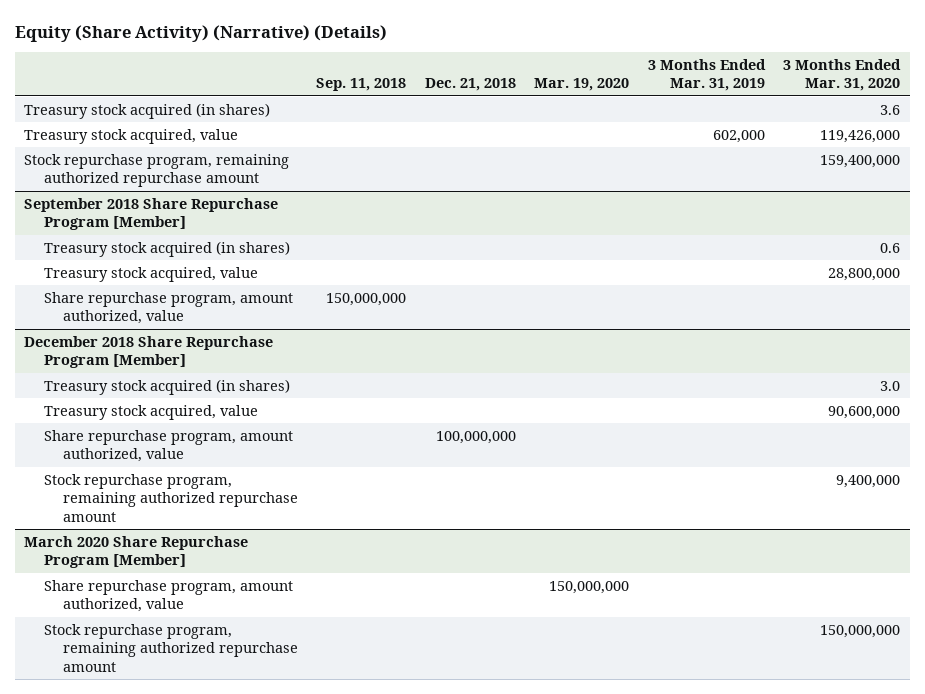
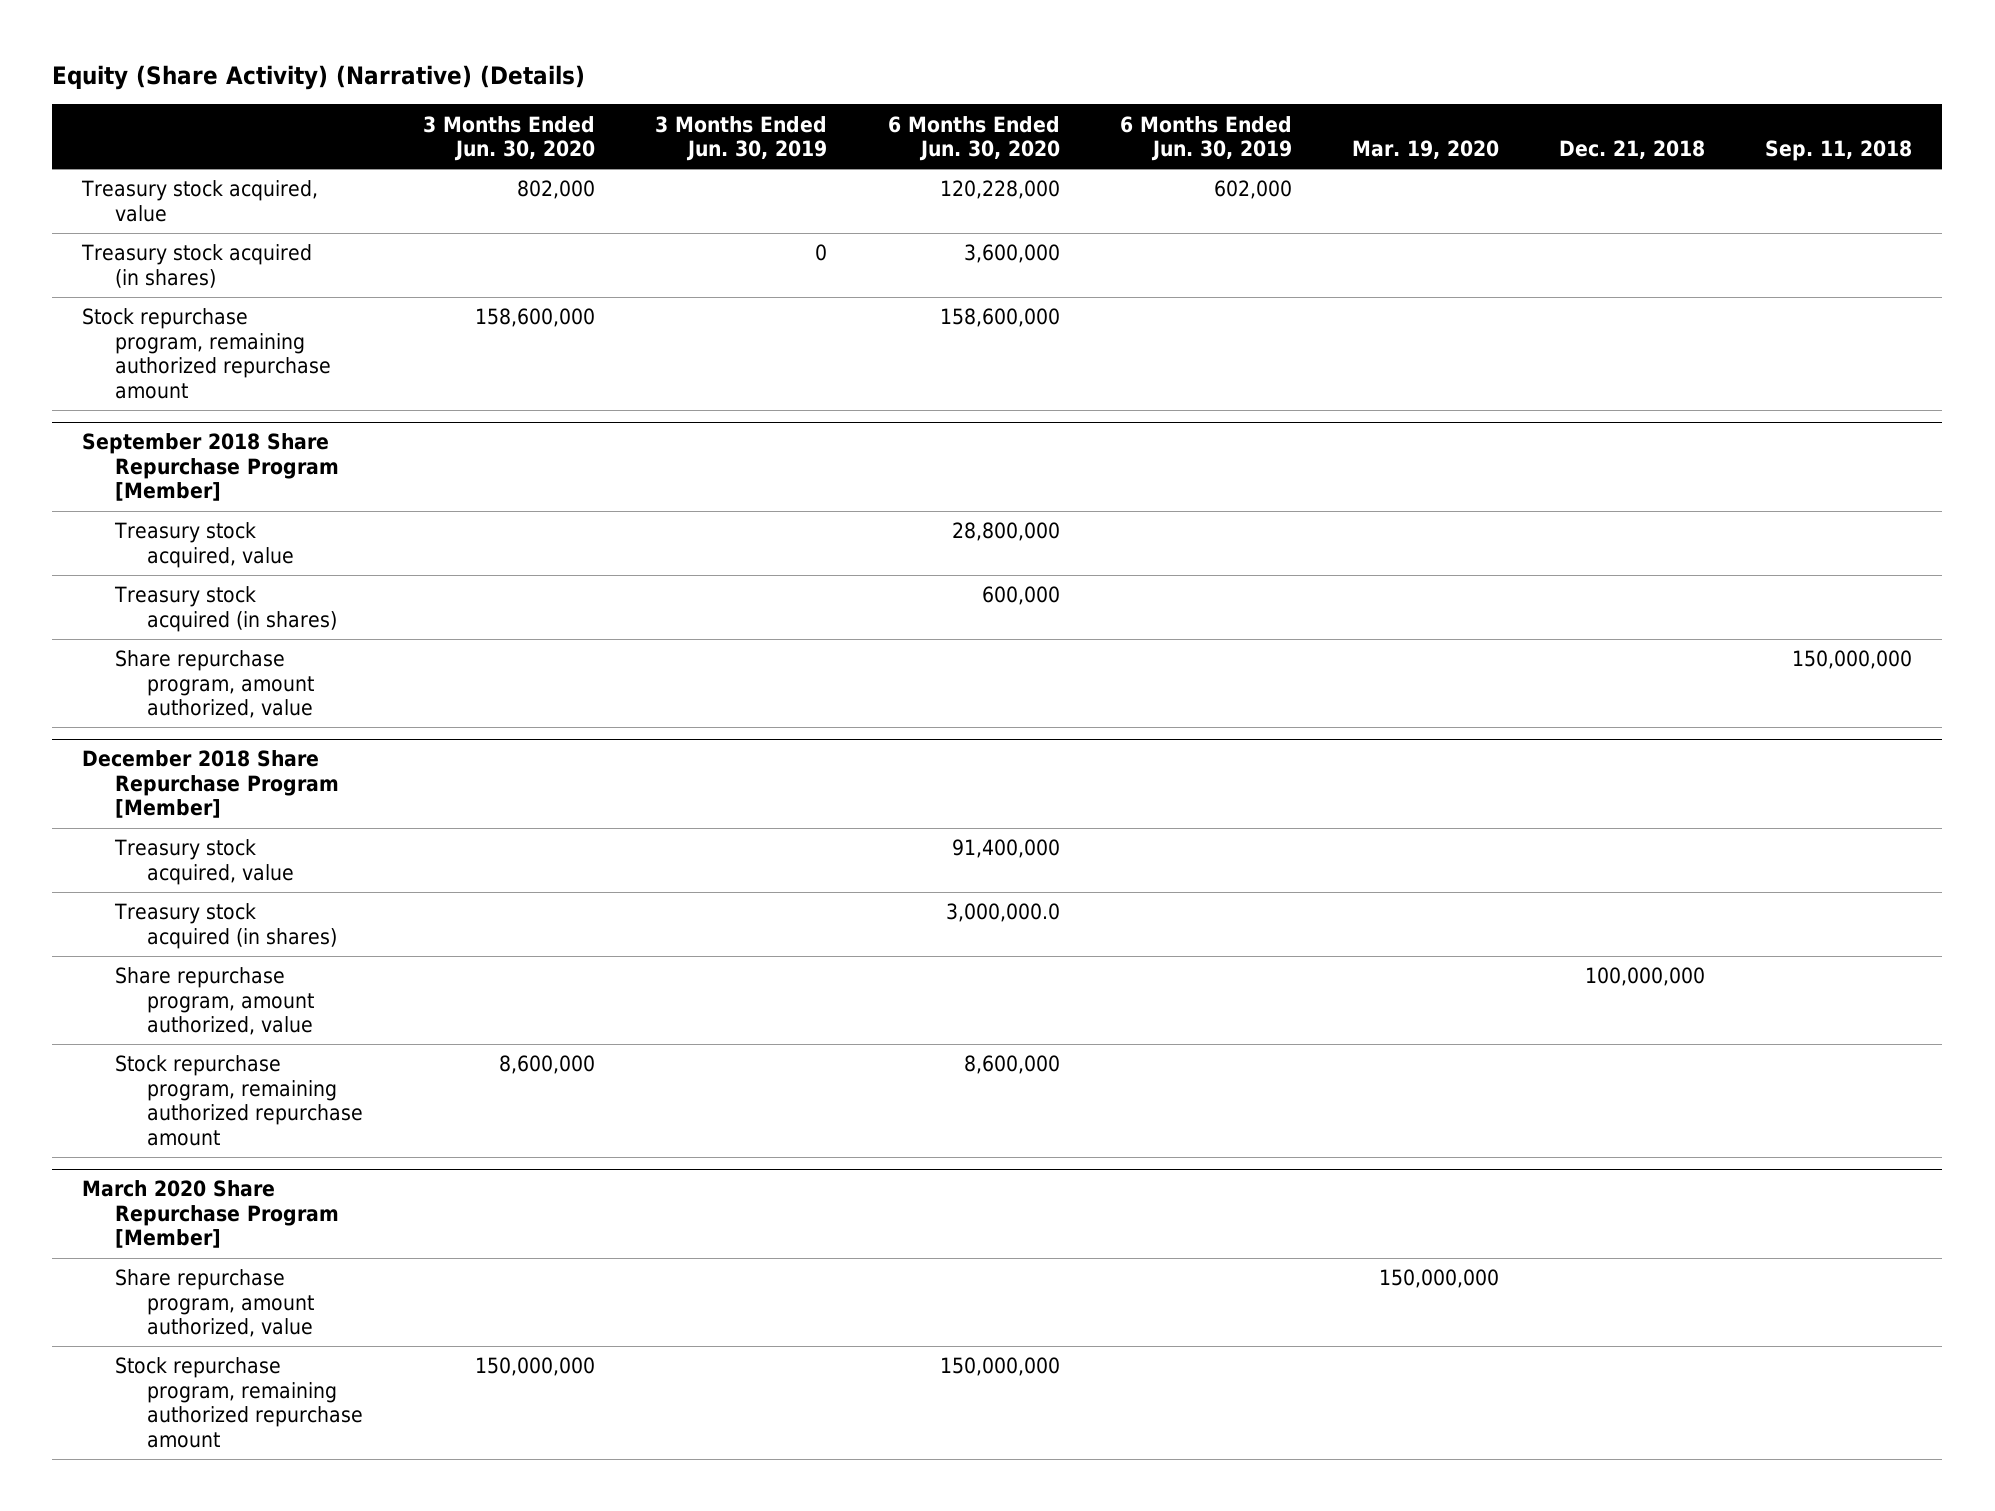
[647,58,766,92] 3 Months Ended Mar. 31, 2019 -> none
[783,58,902,92] 3 Months Ended Mar. 31, 2020 -> none
none -> [423,115,596,162] 3 Months Ended Jun. 30, 2020
none -> [655,115,828,162] 3 Months Ended Jun. 30, 2019
none -> [887,115,1060,162] 6 Months Ended Jun. 30, 2020
none -> [1119,115,1292,162] 6 Months Ended Jun. 30, 2019
[24,102,271,119] Treasury stock acquired (in shares) -> [81,244,313,288] Treasury stock acquired (in shares)
[43,240,290,257] Treasury stock acquired (in shares) -> [113,586,338,632] Treasury stock acquired (in shares)
[43,378,290,395] Treasury stock acquired (in shares) -> [113,903,338,949] Treasury stock acquired (in shares)

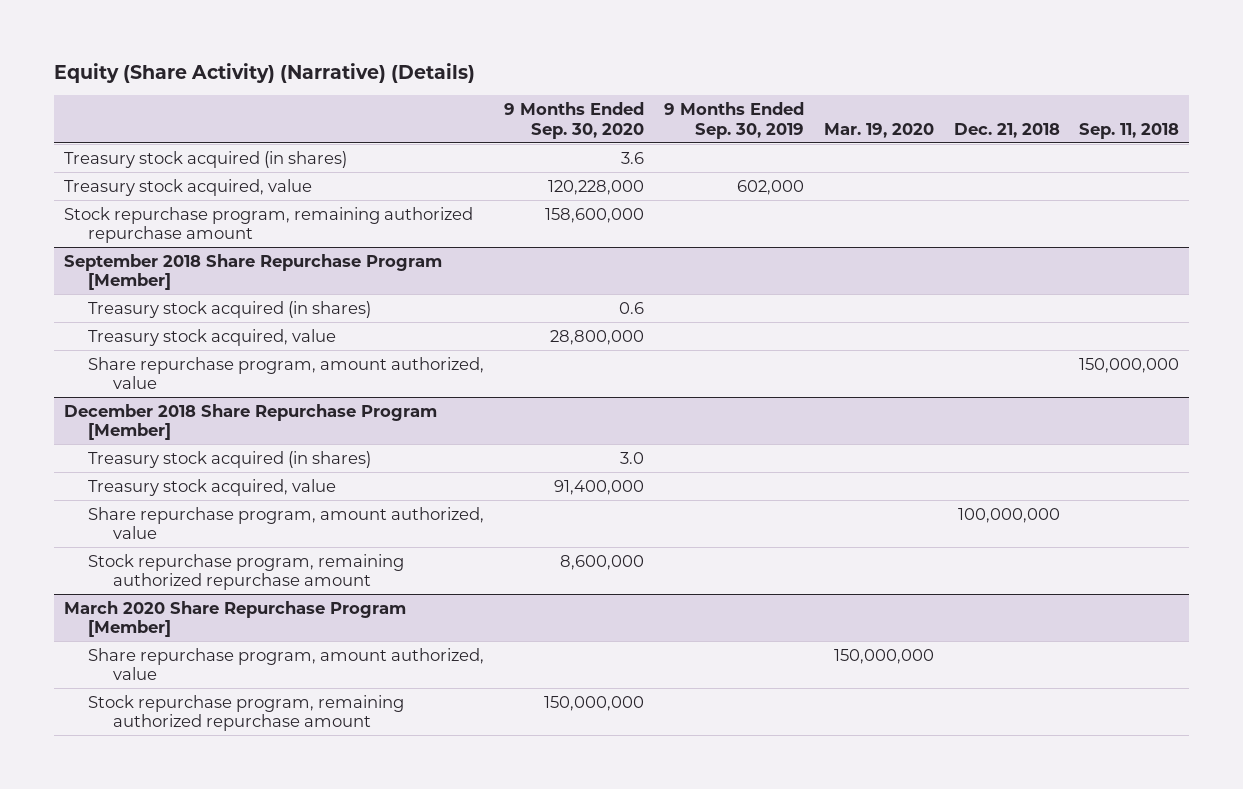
[423,115,596,162] 3 Months Ended Jun. 30, 2020 -> none
[655,115,828,162] 3 Months Ended Jun. 30, 2019 -> none
[887,115,1060,162] 6 Months Ended Jun. 30, 2020 -> none
[1119,115,1292,162] 6 Months Ended Jun. 30, 2019 -> none
none -> [504,102,645,139] 9 Months Ended Sep. 30, 2020
none -> [663,102,804,139] 9 Months Ended Sep. 30, 2019
[81,180,319,222] Treasury stock acquired, value -> [63,178,312,196] Treasury stock acquired, value
[113,522,295,568] Treasury stock acquired, value -> [88,328,337,346] Treasury stock acquired, value
[113,839,295,885] Treasury stock acquired, value -> [88,478,337,496] Treasury stock acquired, value

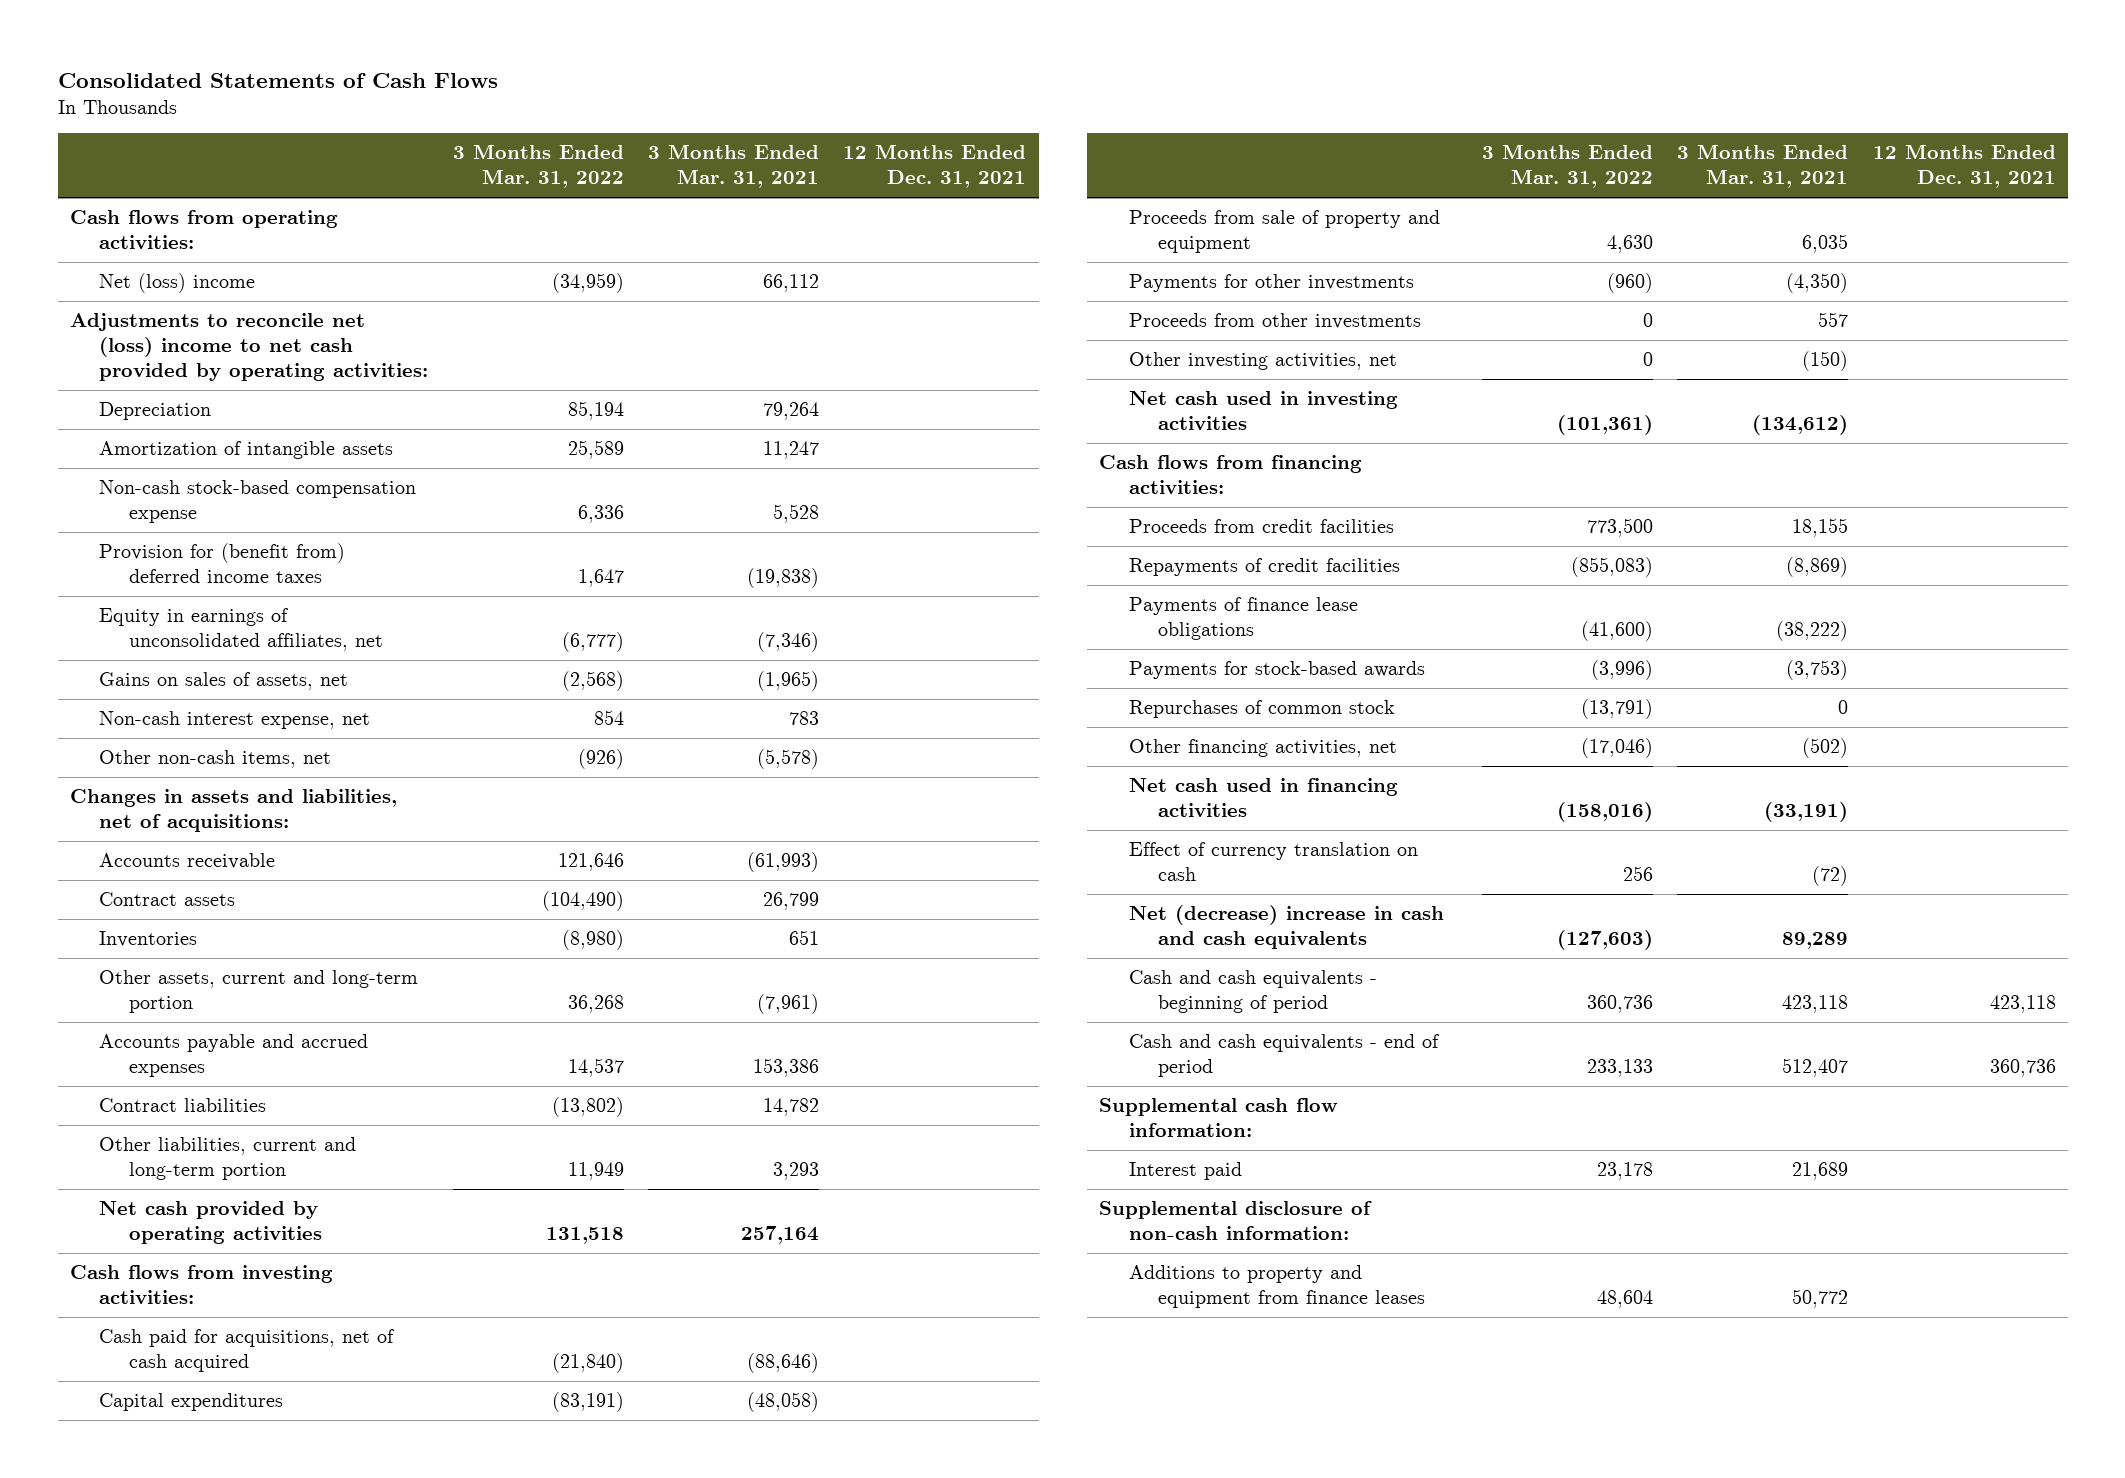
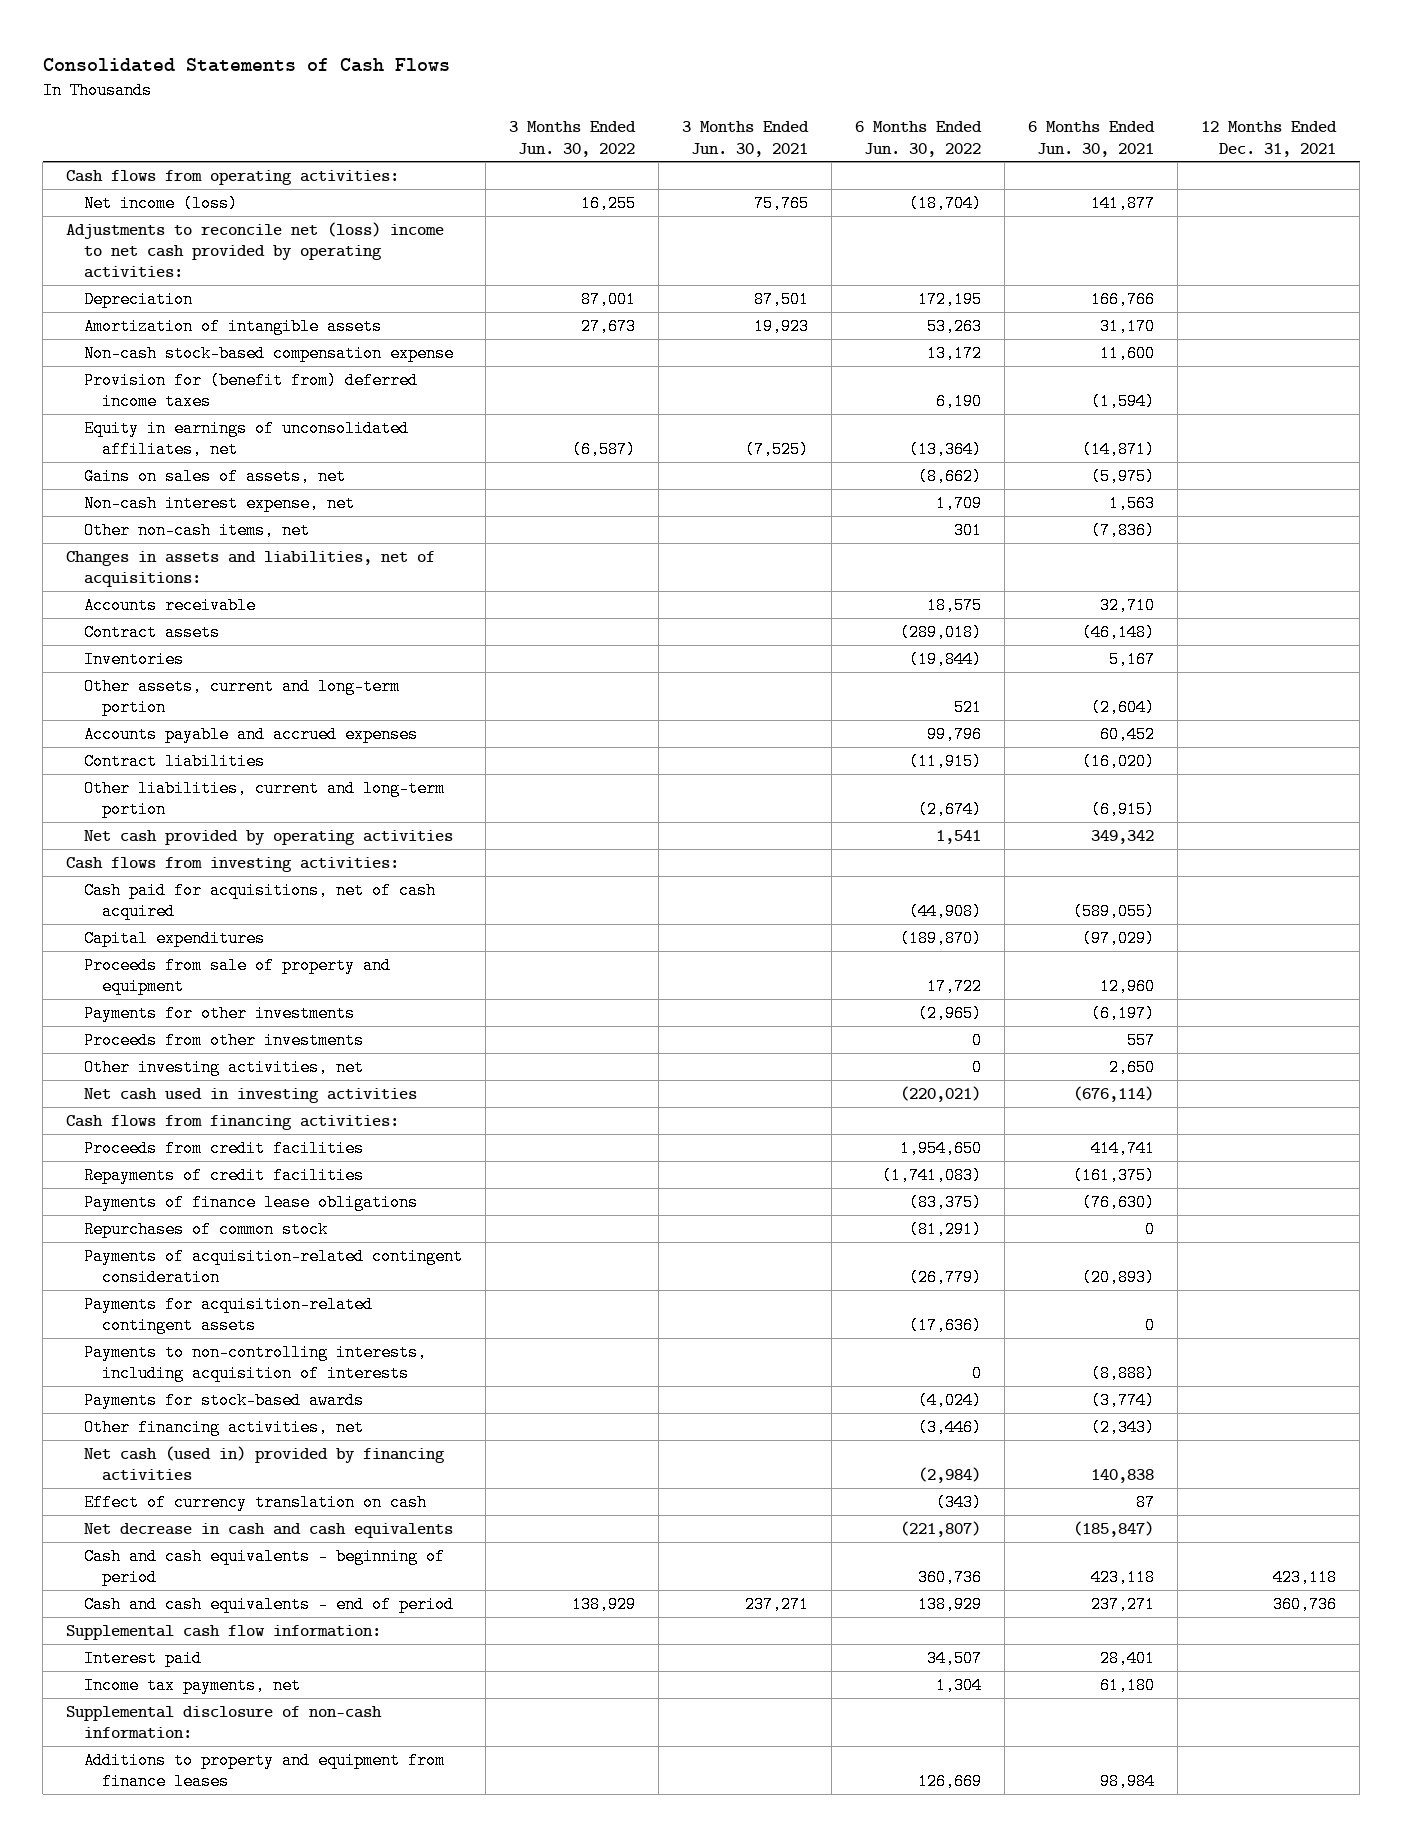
[452,144,624,189] 3 Months Ended Mar. 31, 2022 -> none
[648,144,820,189] 3 Months Ended Mar. 31, 2021 -> none
none -> [509,121,637,157] 3 Months Ended Jun. 30, 2022
none -> [682,121,810,157] 3 Months Ended Jun. 30, 2021
none -> [855,121,983,157] 6 Months Ended Jun. 30, 2022
none -> [1028,121,1156,157] 6 Months Ended Jun. 30, 2021
[99,273,256,294] Net (loss) income -> [84,194,239,212] Net income (loss)
none -> [84,1247,464,1287] Payments of acquisition-related contingent consideration
none -> [84,1295,374,1335] Payments for acquisition-related contingent assets
none -> [84,1343,428,1383] Payments to non-controlling interests, including acquisition of interests
[1128,661,1425,680] Payments for stock-based awards -> [84,1391,365,1409] Payments for stock-based awards
[1128,778,1398,818] Net cash used in financing activities -> [84,1445,446,1482] Net cash (used in) provided by financing activities
[1128,905,1444,950] Net (decrease) increase in cash and cash equivalents -> [84,1522,454,1538] Net decrease in cash and cash equivalents
none -> [84,1676,302,1694] Income tax payments, net

